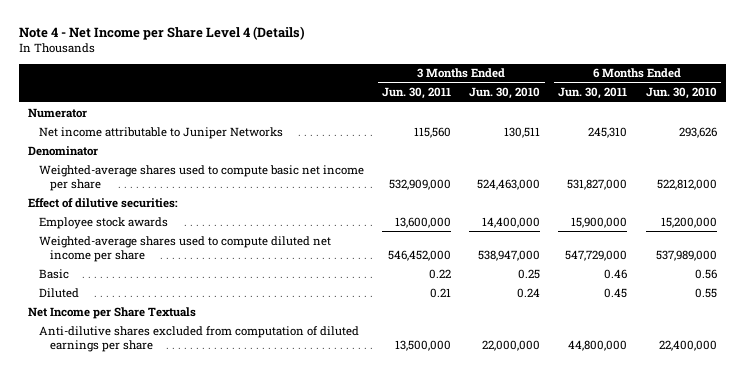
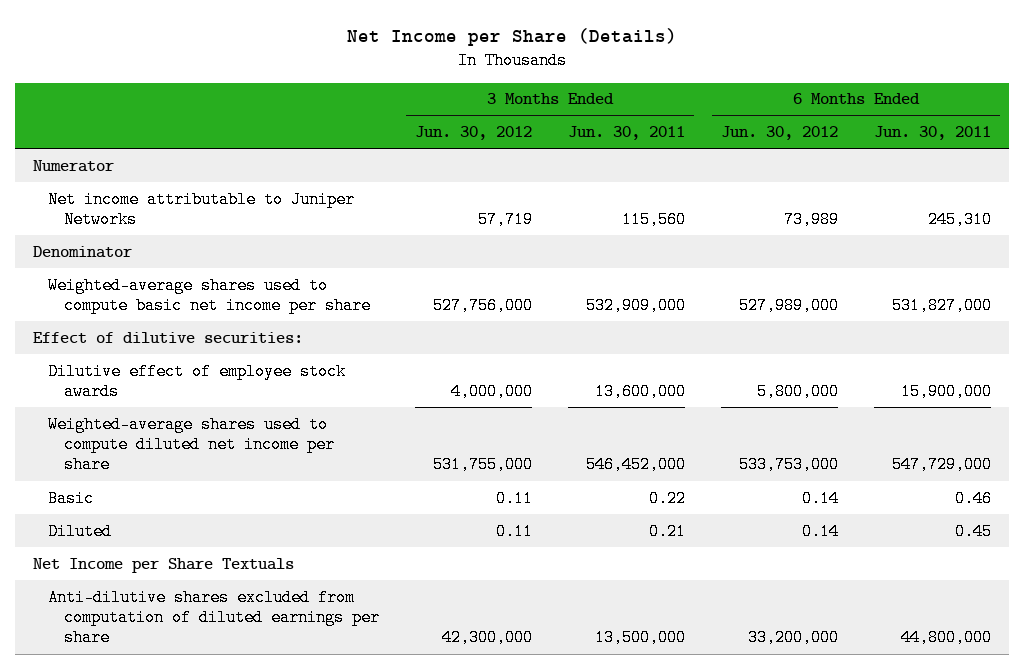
[19,25,306,40] Note 4 - Net Income per Share Level 4 (Details) -> [346,27,677,46] Net Income per Share (Details)
[469,87,541,100] Jun. 30, 2010 -> none
[645,87,717,100] Jun. 30, 2010 -> none
none -> [414,126,532,141] Jun. 30, 2012
none -> [720,126,838,141] Jun. 30, 2012
[38,216,168,229] Employee stock awards -> [48,362,347,401] Dilutive effect of employee stock awards

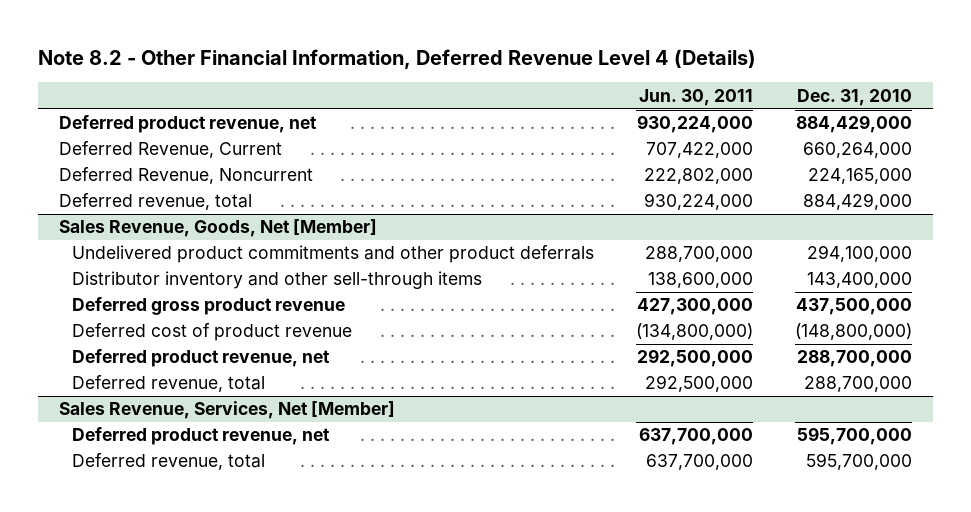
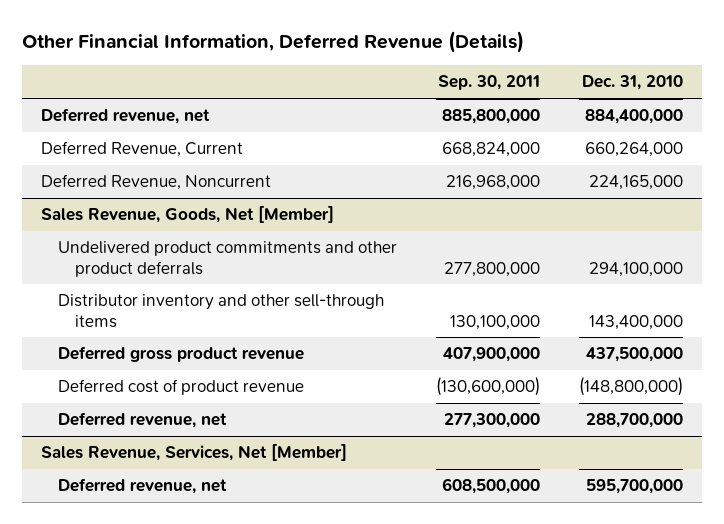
[38,49,757,70] Note 8.2 - Other Financial Information, Deferred Revenue Level 4 (Details) -> [22,31,525,54] Other Financial Information, Deferred Revenue (Details)
[638,88,753,106] Jun. 30, 2011 -> none
none -> [437,75,540,91] Sep. 30, 2011
[59,115,318,134] Deferred product revenue, net -> [41,108,211,125] Deferred revenue, net
[795,115,912,134] 884,429,000 -> [584,109,683,125] 884,400,000
[59,193,253,211] Deferred revenue, total -> none
[71,375,265,393] Deferred revenue, total -> none
[71,349,330,368] Deferred product revenue, net -> [58,412,228,429] Deferred revenue, net
[71,453,265,471] Deferred revenue, total -> none
[71,427,330,446] Deferred product revenue, net -> [58,478,228,495] Deferred revenue, net

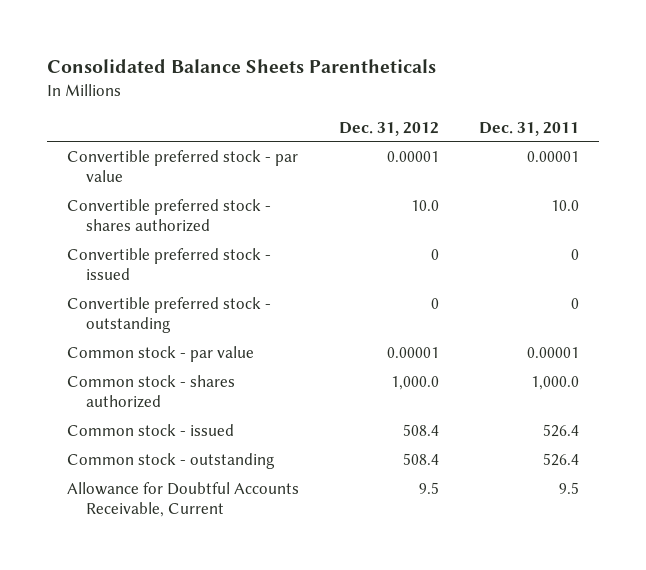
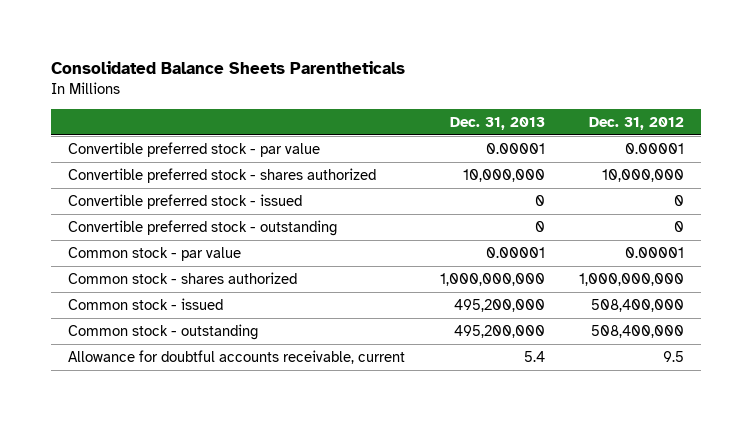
[479,121,580,136] Dec. 31, 2011 -> none
none -> [449,116,545,130] Dec. 31, 2013
[411,199,440,211] 10.0 -> [602,169,685,183] 10,000,000
[391,375,440,390] 1,000.0 -> [579,273,685,287] 1,000,000,000
[403,423,440,436] 508.4 -> [591,299,685,313] 508,400,000
[403,452,440,465] 508.4 -> [591,325,685,339] 508,400,000
[66,481,299,517] Allowance for Doubtful Accounts Receivable, Current -> [68,350,406,365] Allowance for doubtful accounts receivable, current

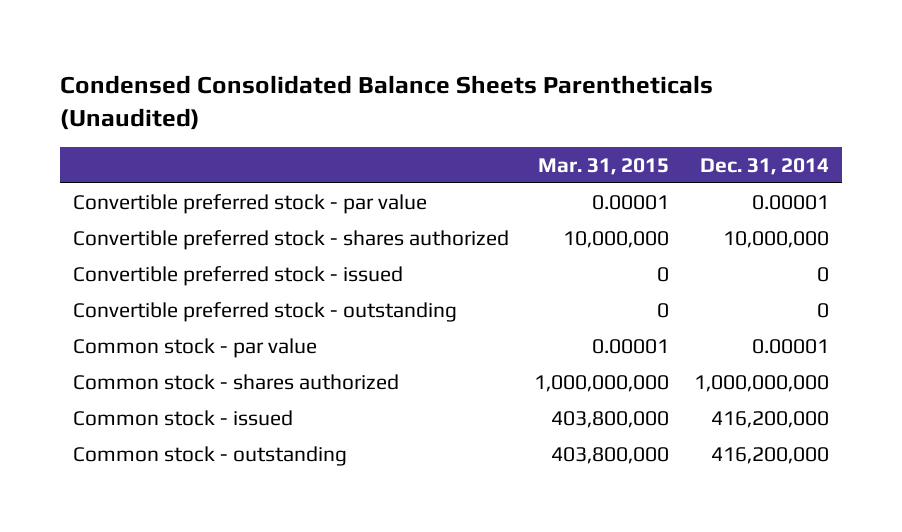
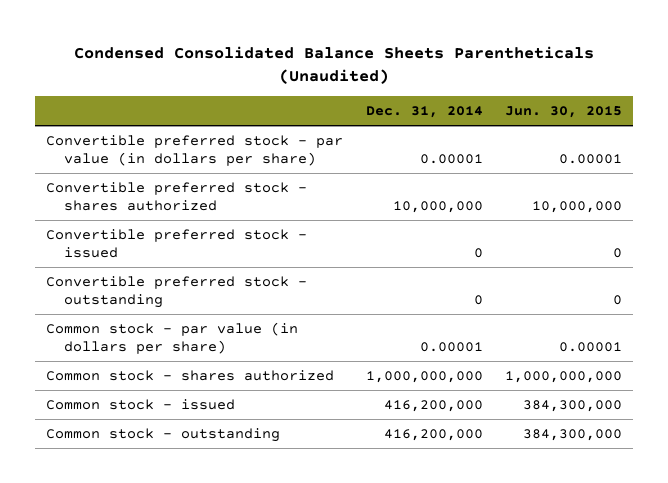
[537,157,669,175] Mar. 31, 2015 -> none
none -> [504,106,622,119] Jun. 30, 2015
[72,193,427,214] Convertible preferred stock - par value -> [46,134,344,167] Convertible preferred stock - par value (in dollars per share)
[72,337,317,358] Common stock - par value -> [46,321,299,355] Common stock - par value (in dollars per share)

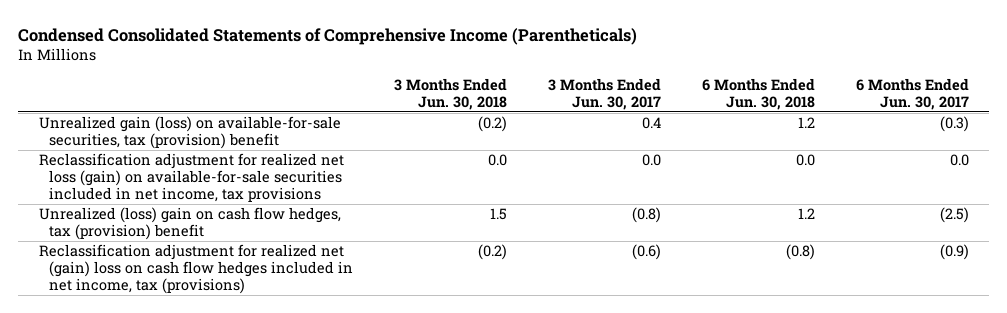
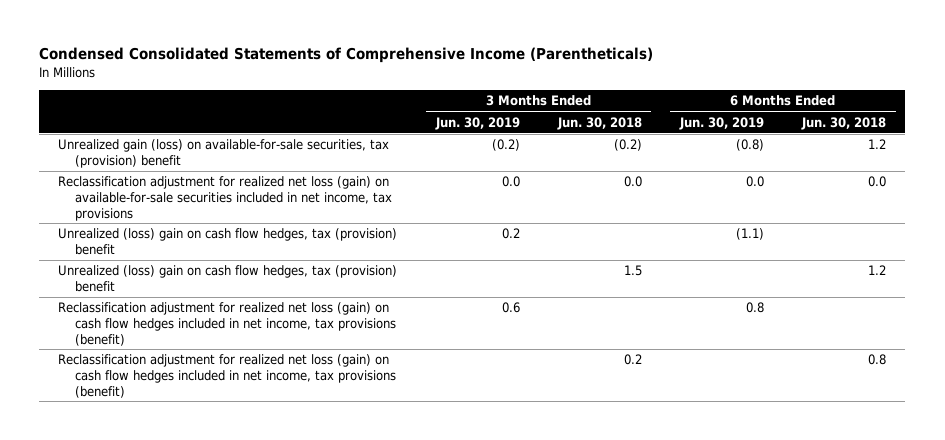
[547,77,661,110] 3 Months Ended Jun. 30, 2017 -> none
[855,77,969,110] 6 Months Ended Jun. 30, 2017 -> none
none -> [434,116,520,130] Jun. 30, 2019
none -> [678,116,764,130] Jun. 30, 2019
none -> [58,228,398,255] Unrealized (loss) gain on cash flow hedges, tax (provision) benefit
none -> [58,302,397,346] Reclassification adjustment for realized net loss (gain) on cash flow hedges included in net income, tax provisions (benefit)
[38,244,354,295] Reclassification adjustment for realized net (gain) loss on cash flow hedges included in net income, tax (provisions) -> [58,354,397,398] Reclassification adjustment for realized net loss (gain) on cash flow hedges included in net income, tax provisions (benefit)
[477,244,507,261] (0.2) -> [623,354,642,366] 0.2
[785,244,815,261] (0.8) -> [868,354,887,366] 0.8

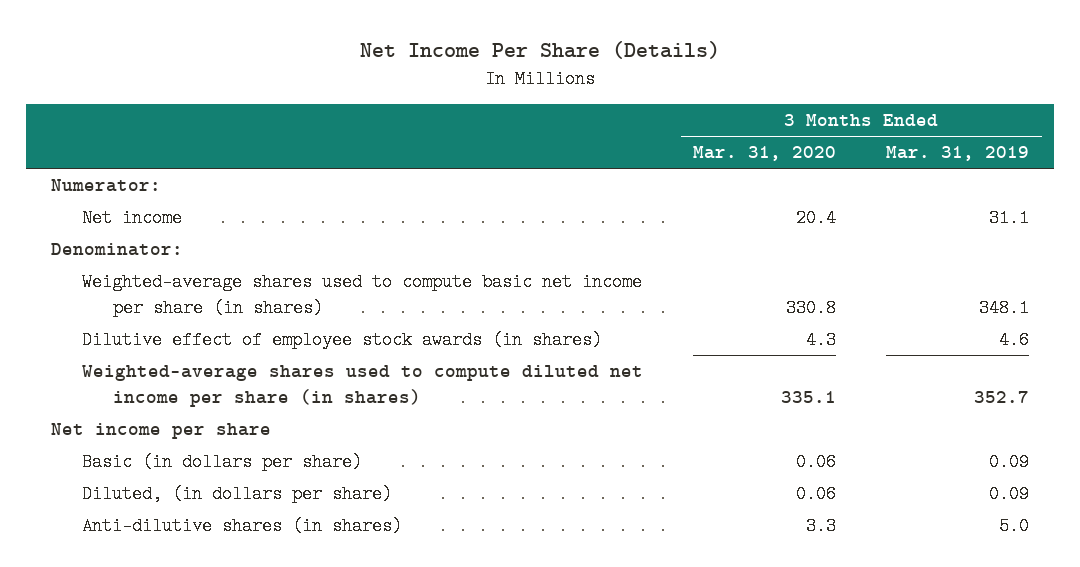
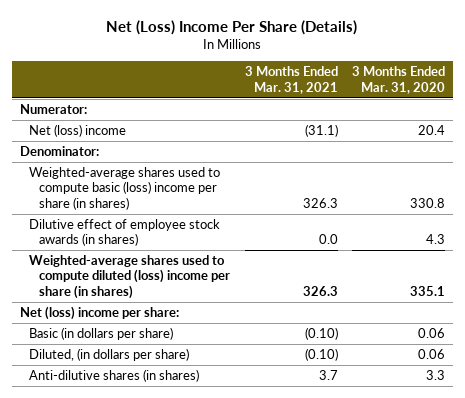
[360,41,721,60] Net Income Per Share (Details) -> [106,19,358,35] Net (Loss) Income Per Share (Details)
[886,146,1030,162] Mar. 31, 2019 -> none
none -> [244,66,338,94] 3 Months Ended Mar. 31, 2021
[82,209,183,228] Net income -> [29,123,127,137] Net (loss) income
[82,273,643,317] Weighted-average shares used to compute basic net income per share (in shares) -> [29,166,221,211] Weighted-average shares used to compute basic (loss) income per share (in shares)
[82,365,644,407] Weighted-average shares used to compute diluted net income per share (in shares) -> [29,254,231,300] Weighted-average shares used to compute diluted (loss) income per share (in shares)
[51,423,272,440] Net income per share -> [19,305,179,320] Net (loss) income per share:

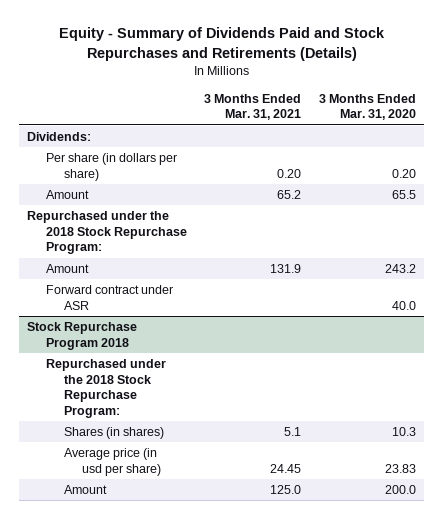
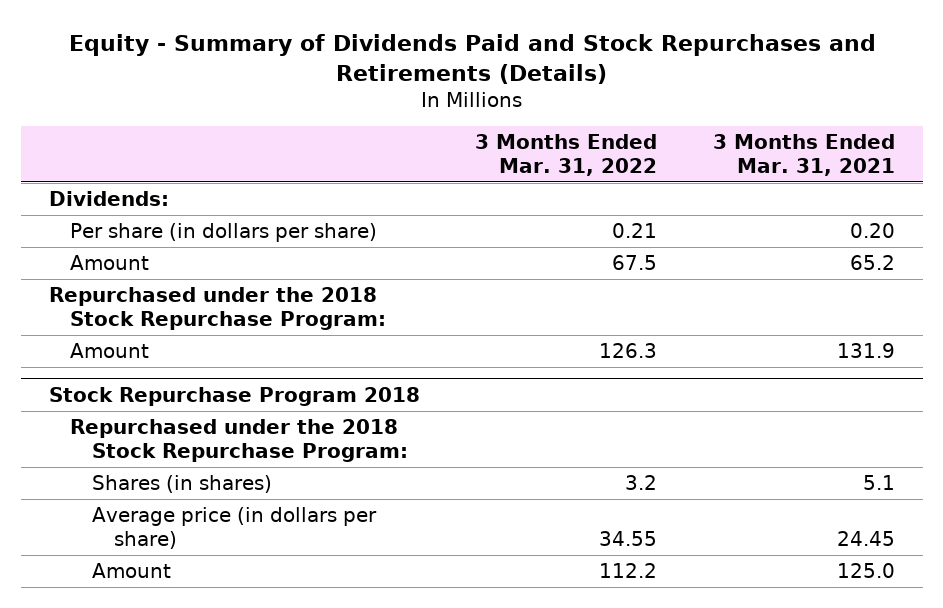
[318,93,416,121] 3 Months Ended Mar. 31, 2020 -> none
none -> [475,134,658,176] 3 Months Ended Mar. 31, 2022
[45,285,173,310] Forward contract under ASR -> none
[63,448,161,476] Average price (in usd per share) -> [92,506,378,549] Average price (in dollars per share)

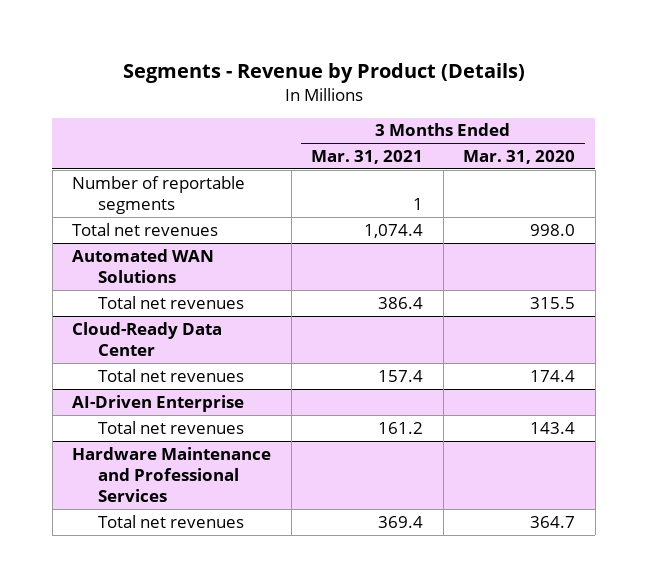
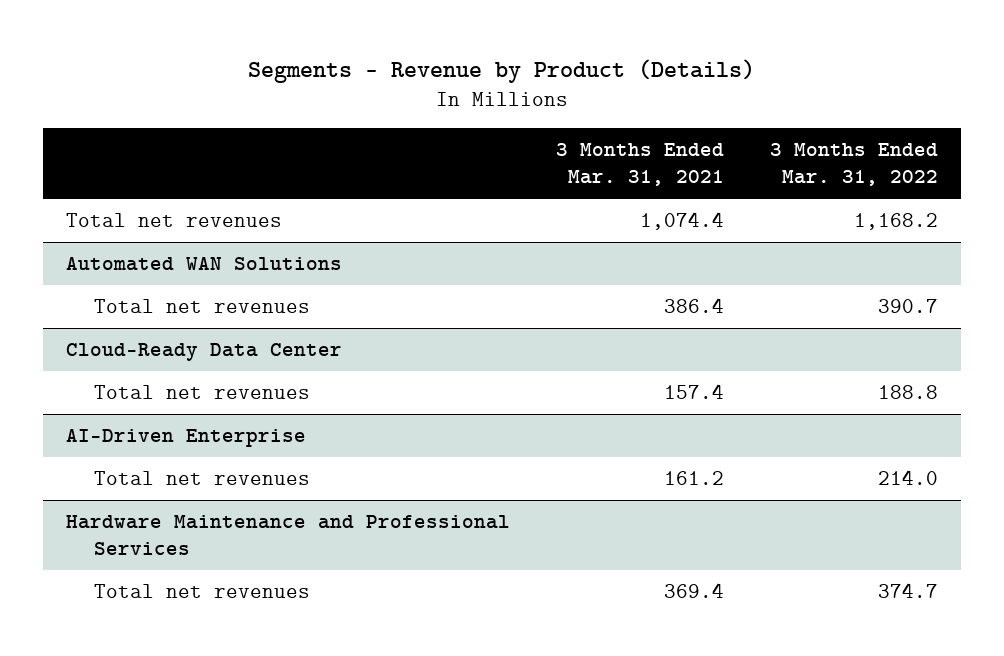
[463,150,576,165] Mar. 31, 2020 -> none
none -> [769,143,938,187] 3 Months Ended Mar. 31, 2022
[72,175,246,214] Number of reportable segments -> none

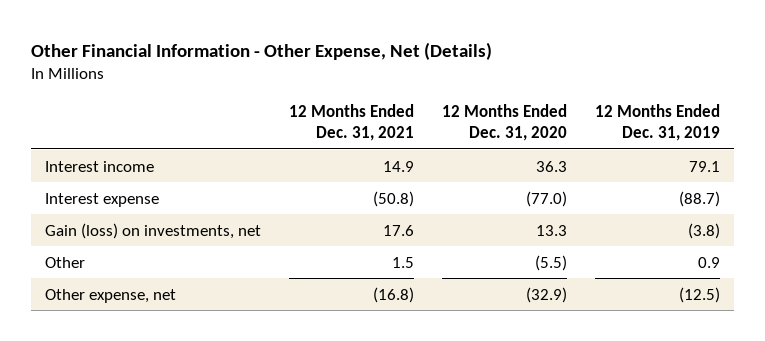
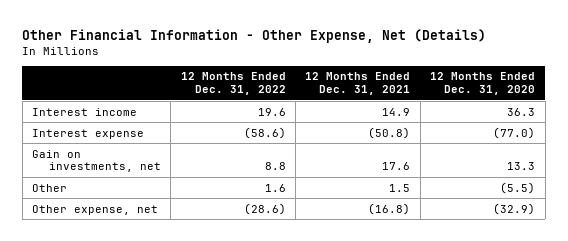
[595,104,721,141] 12 Months Ended Dec. 31, 2019 -> none
none -> [180,72,286,96] 12 Months Ended Dec. 31, 2022
[44,222,261,239] Gain (loss) on investments, net -> [32,149,161,173] Gain on investments, net

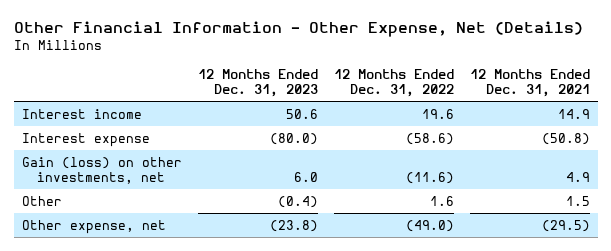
[430,72,536,96] 12 Months Ended Dec. 31, 2020 -> none
none -> [197,69,318,98] 12 Months Ended Dec. 31, 2023
[32,149,161,173] Gain on investments, net -> [21,156,182,184] Gain (loss) on other investments, net
[264,162,286,171] 8.8 -> [405,171,454,184] (11.6)
[382,162,411,171] 17.6 -> [565,171,590,182] 4.9
[243,202,286,215] (28.6) -> [405,219,454,232] (49.0)
[368,202,411,215] (16.8) -> [541,219,590,232] (29.5)

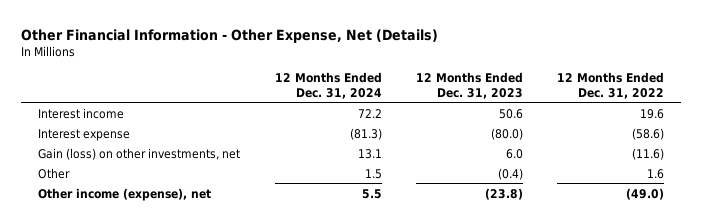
[469,69,590,98] 12 Months Ended Dec. 31, 2021 -> none
none -> [274,72,382,99] 12 Months Ended Dec. 31, 2024
[21,219,166,234] Other expense, net -> [38,187,212,201] Other income (expense), net

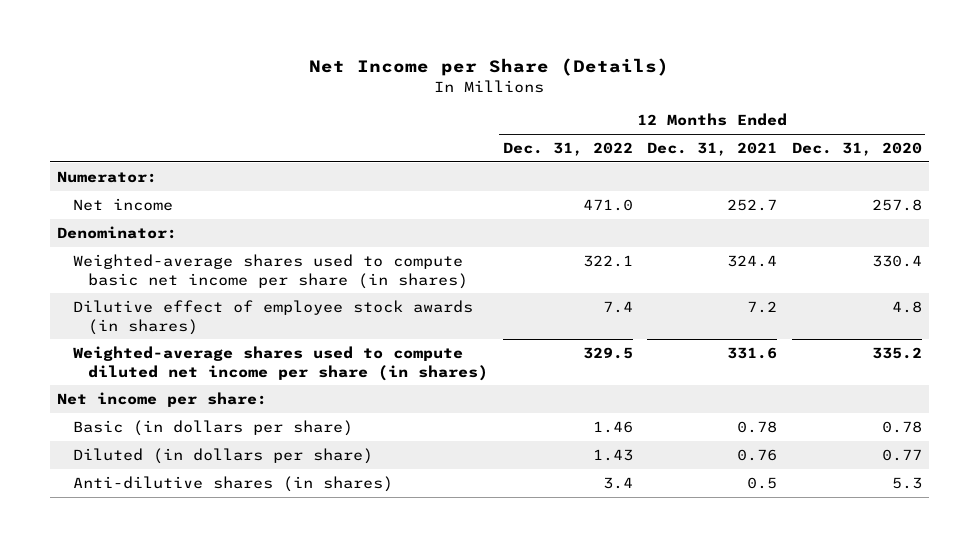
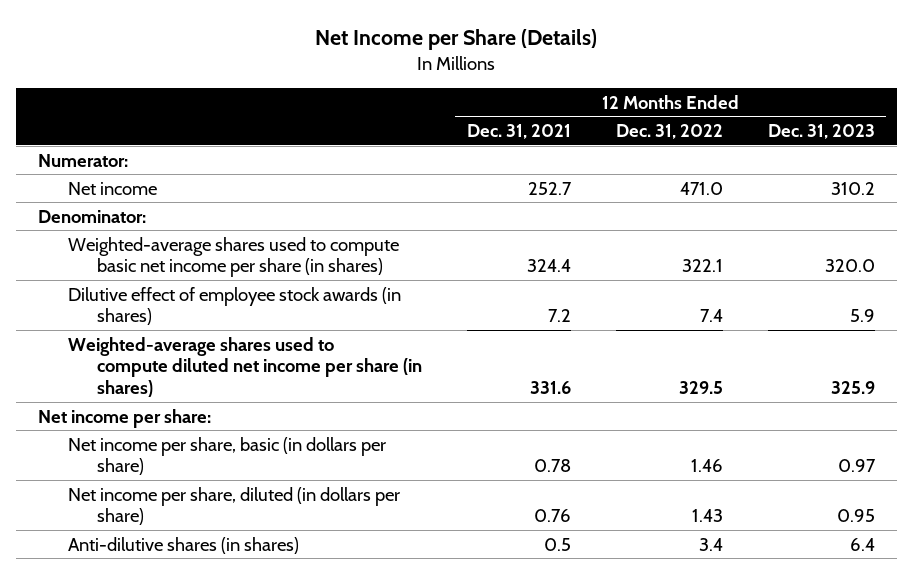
[791,142,922,157] Dec. 31, 2020 -> none
none -> [767,124,875,140] Dec. 31, 2023
[72,419,353,436] Basic (in dollars per share) -> [67,436,386,476] Net income per share, basic (in dollars per share)
[72,447,373,464] Diluted (in dollars per share) -> [67,486,400,526] Net income per share, diluted (in dollars per share)

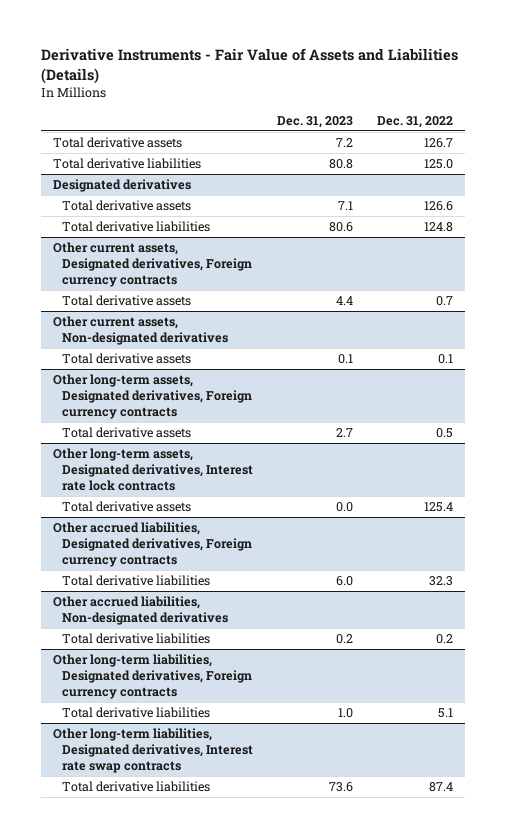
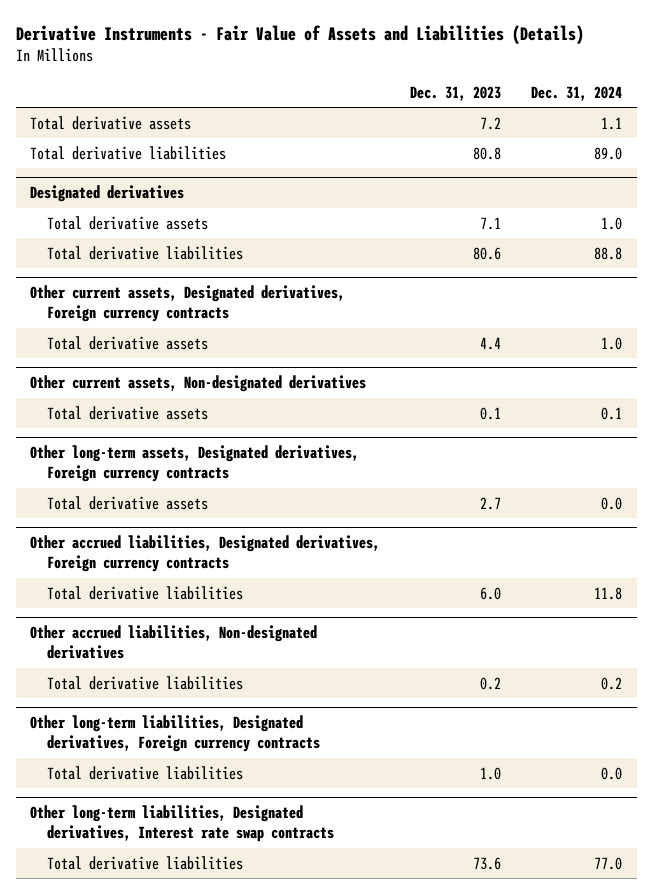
[376,115,453,128] Dec. 31, 2022 -> none
none -> [530,85,622,101] Dec. 31, 2024
[52,448,253,492] Other long-term assets, Designated derivatives, Interest rate lock contracts -> none
[61,501,191,513] Total derivative assets -> none

